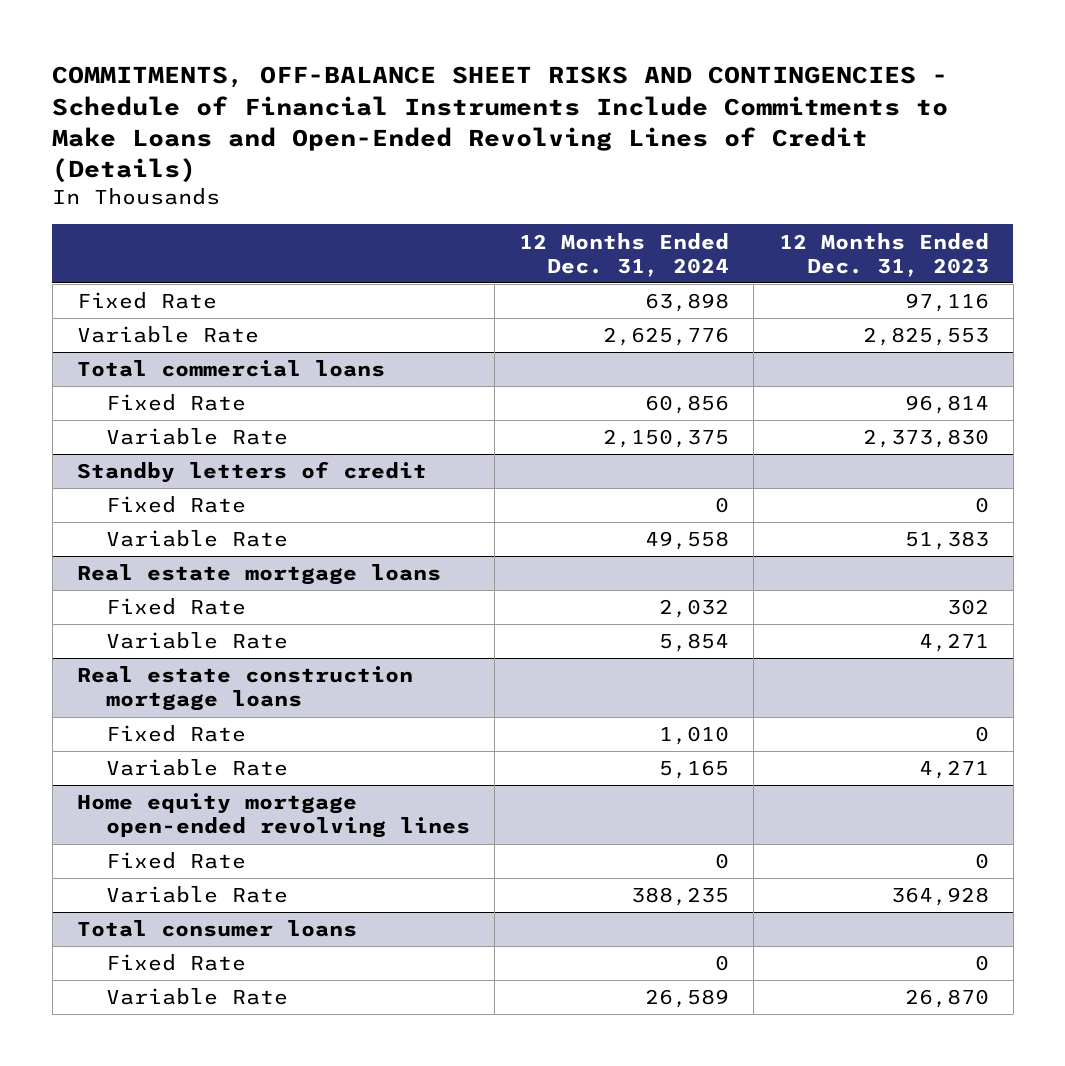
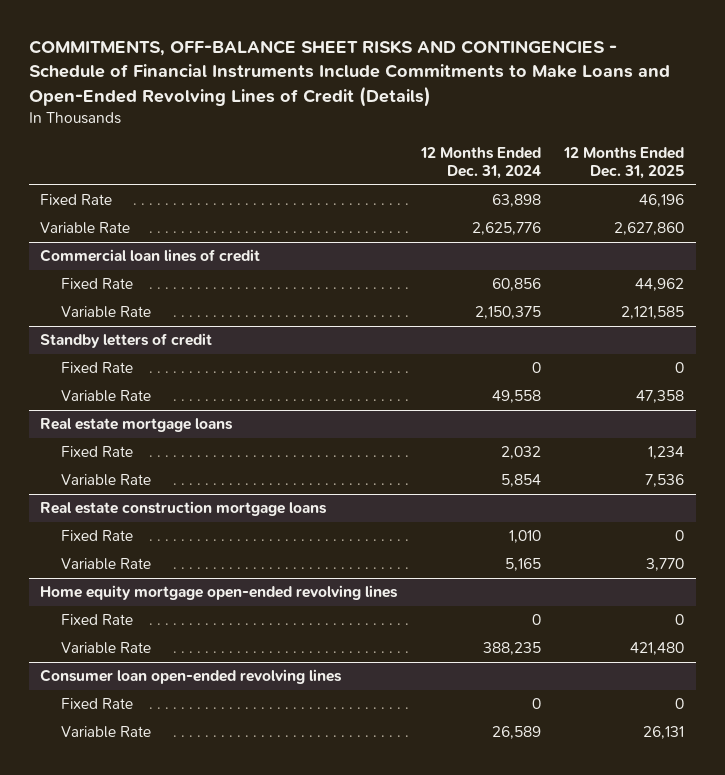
[778,232,989,277] 12 Months Ended Dec. 31, 2023 -> none
none -> [563,146,685,180] 12 Months Ended Dec. 31, 2025
[76,360,385,378] Total commercial loans -> [40,249,261,263] Commercial loan lines of credit
[76,920,357,938] Total consumer loans -> [40,669,343,685] Consumer loan open-ended revolving lines

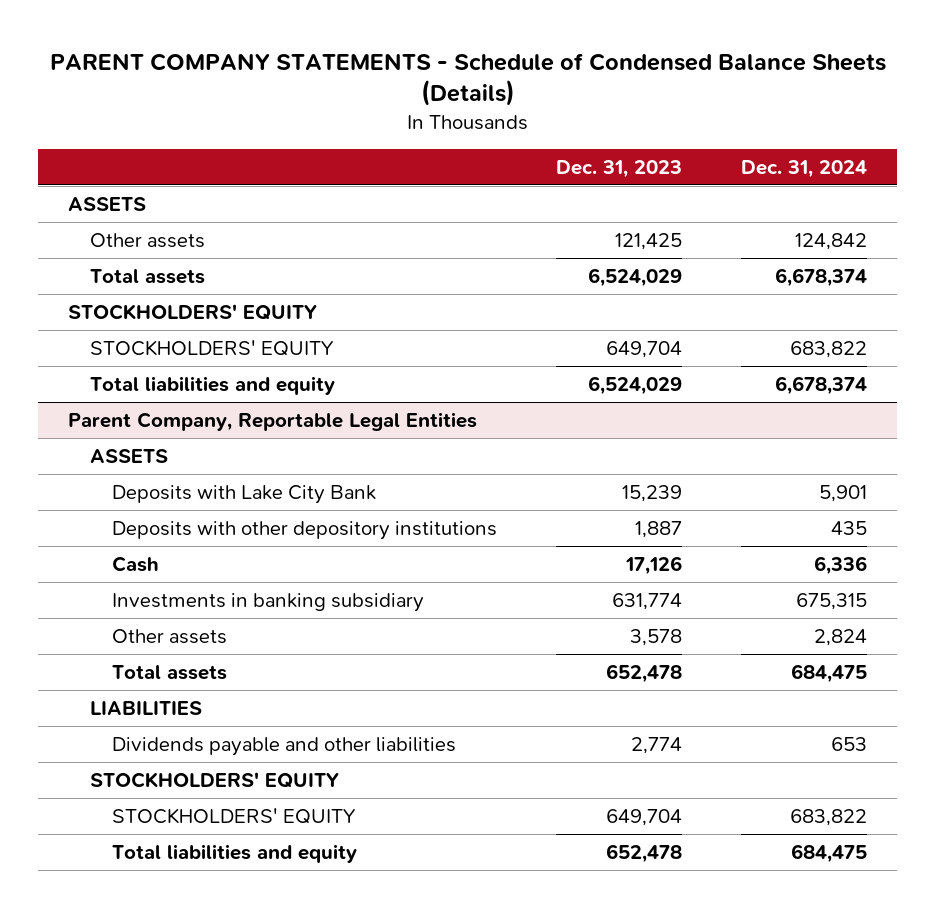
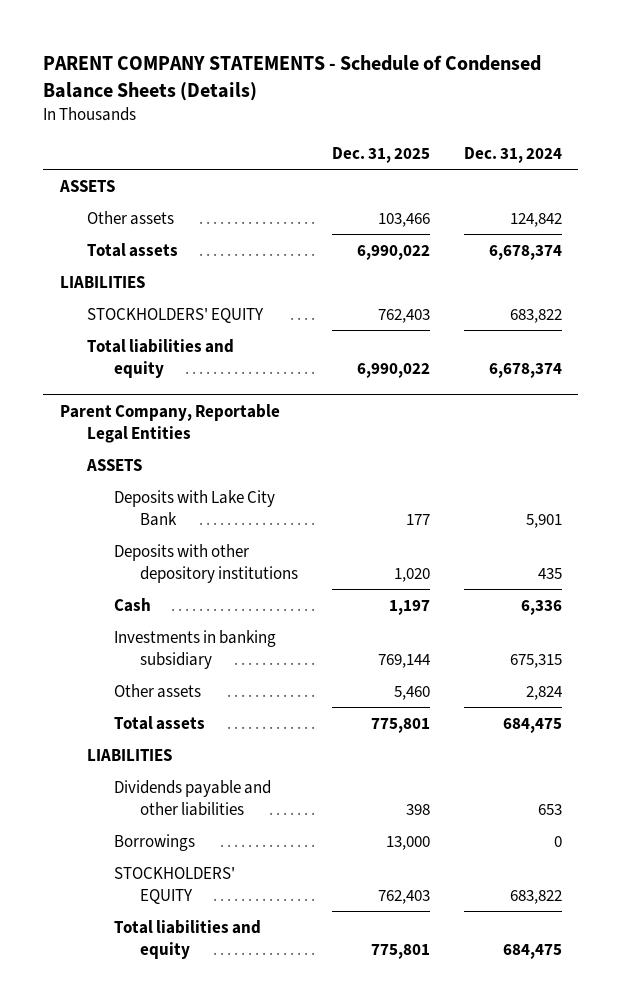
[556,159,683,178] Dec. 31, 2023 -> none
none -> [331,146,430,163] Dec. 31, 2025
[67,303,317,320] STOCKHOLDERS' EQUITY -> none
none -> [60,275,146,288] LIABILITIES
[90,771,340,788] STOCKHOLDERS' EQUITY -> none
none -> [113,833,195,851] Borrowings

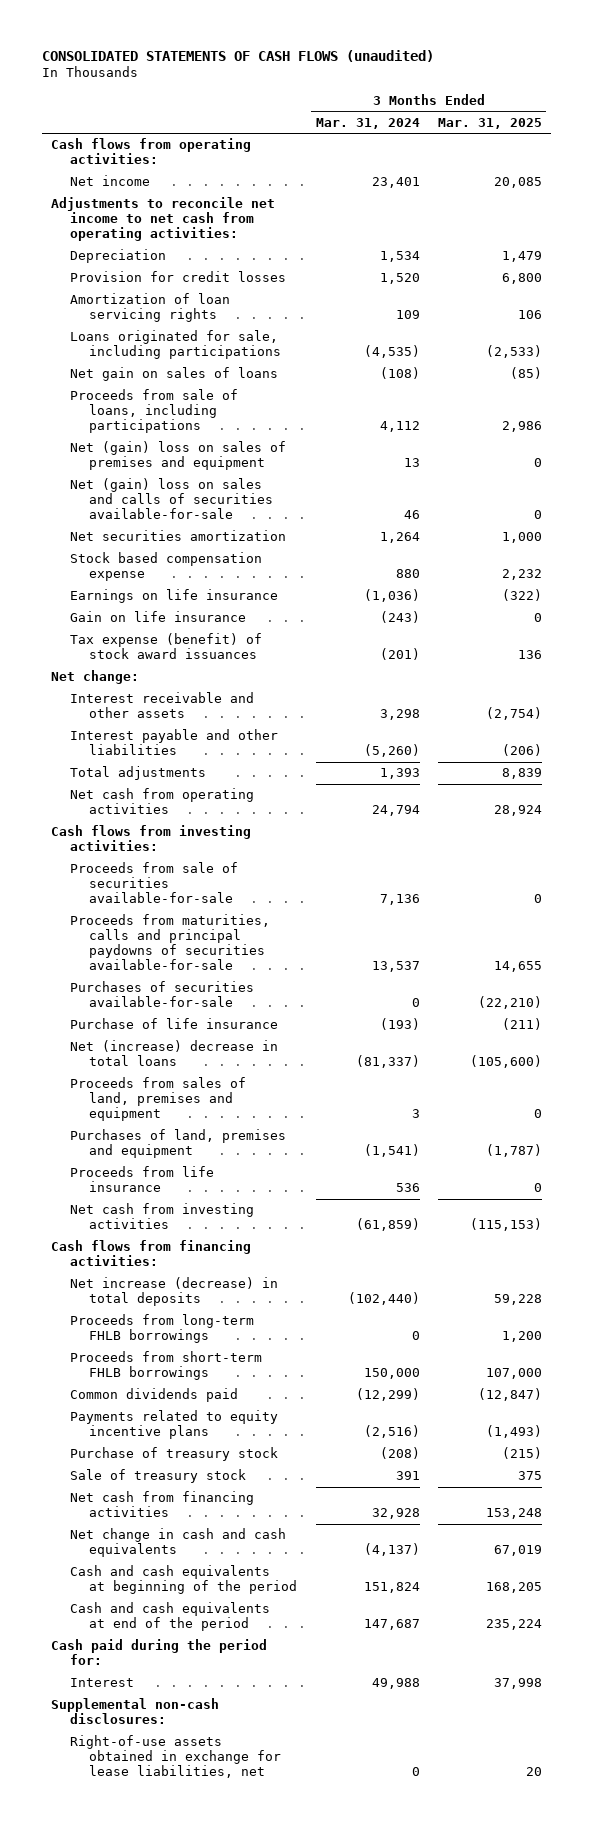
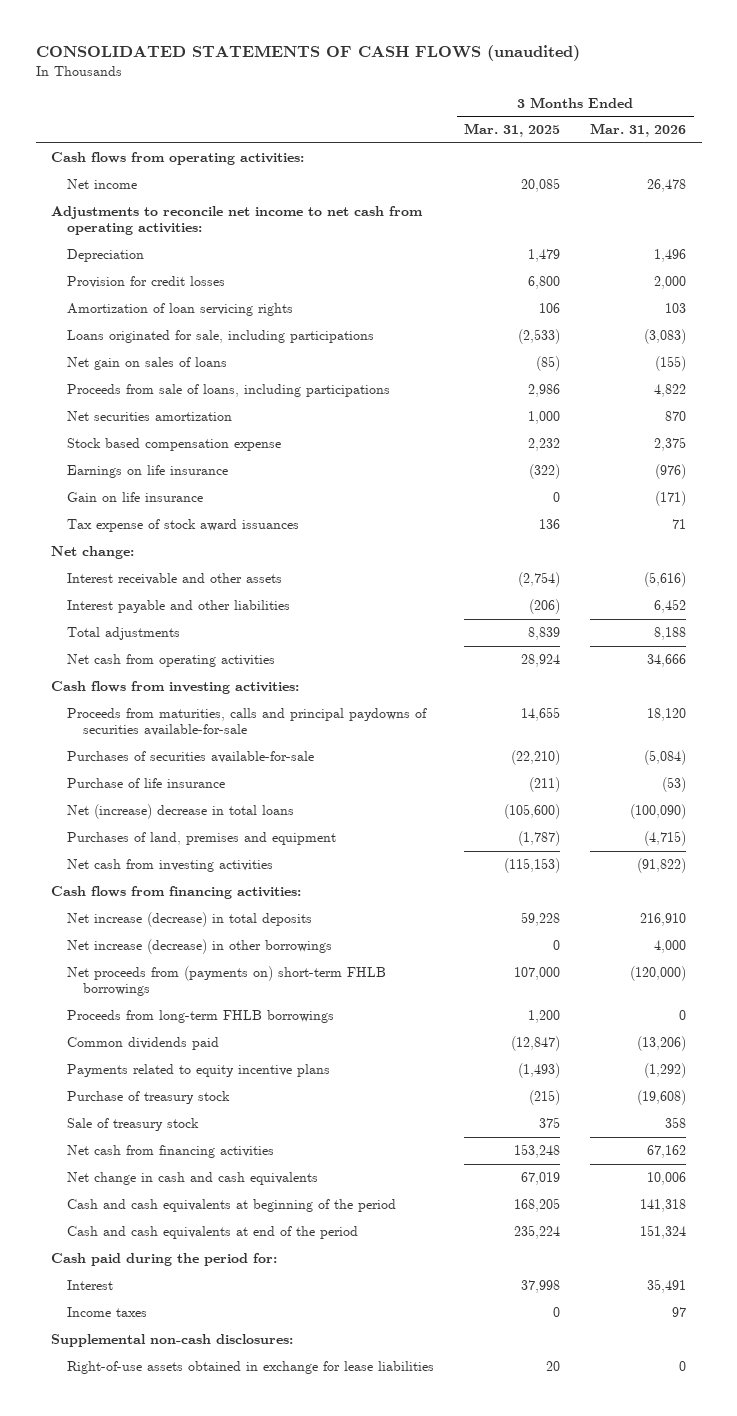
[315,117,420,129] Mar. 31, 2024 -> none
none -> [590,123,687,138] Mar. 31, 2026
[70,441,287,471] Net (gain) loss on sales of premises and equipment -> none
[70,478,274,520] Net (gain) loss on sales and calls of securities available-for-sale -> none
[70,633,263,660] Tax expense (benefit) of stock award issuances -> [66,519,299,533] Tax expense of stock award issuances
[70,862,239,904] Proceeds from sale of securities available-for-sale -> none
[70,1077,247,1122] Proceeds from sales of land, premises and equipment -> none
[70,1166,215,1193] Proceeds from life insurance -> none
none -> [66,939,332,955] Net increase (decrease) in other borrowings
none -> [66,966,386,997] Net proceeds from (payments on) short-term FHLB borrowings
[70,1351,263,1381] Proceeds from short-term FHLB borrowings -> none
none -> [66,1307,147,1318] Income taxes
[70,1735,282,1779] Right-of-use assets obtained in exchange for lease liabilities, net -> [66,1361,434,1375] Right-of-use assets obtained in exchange for lease liabilities

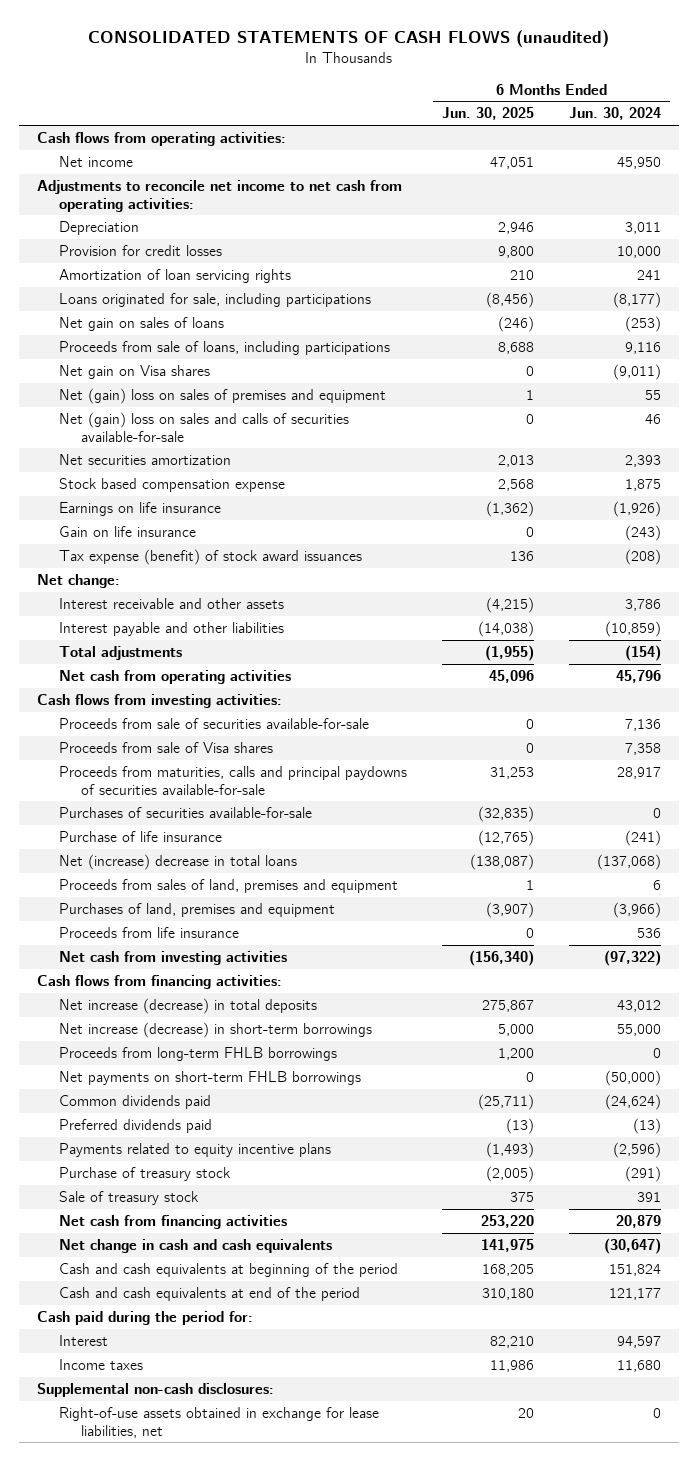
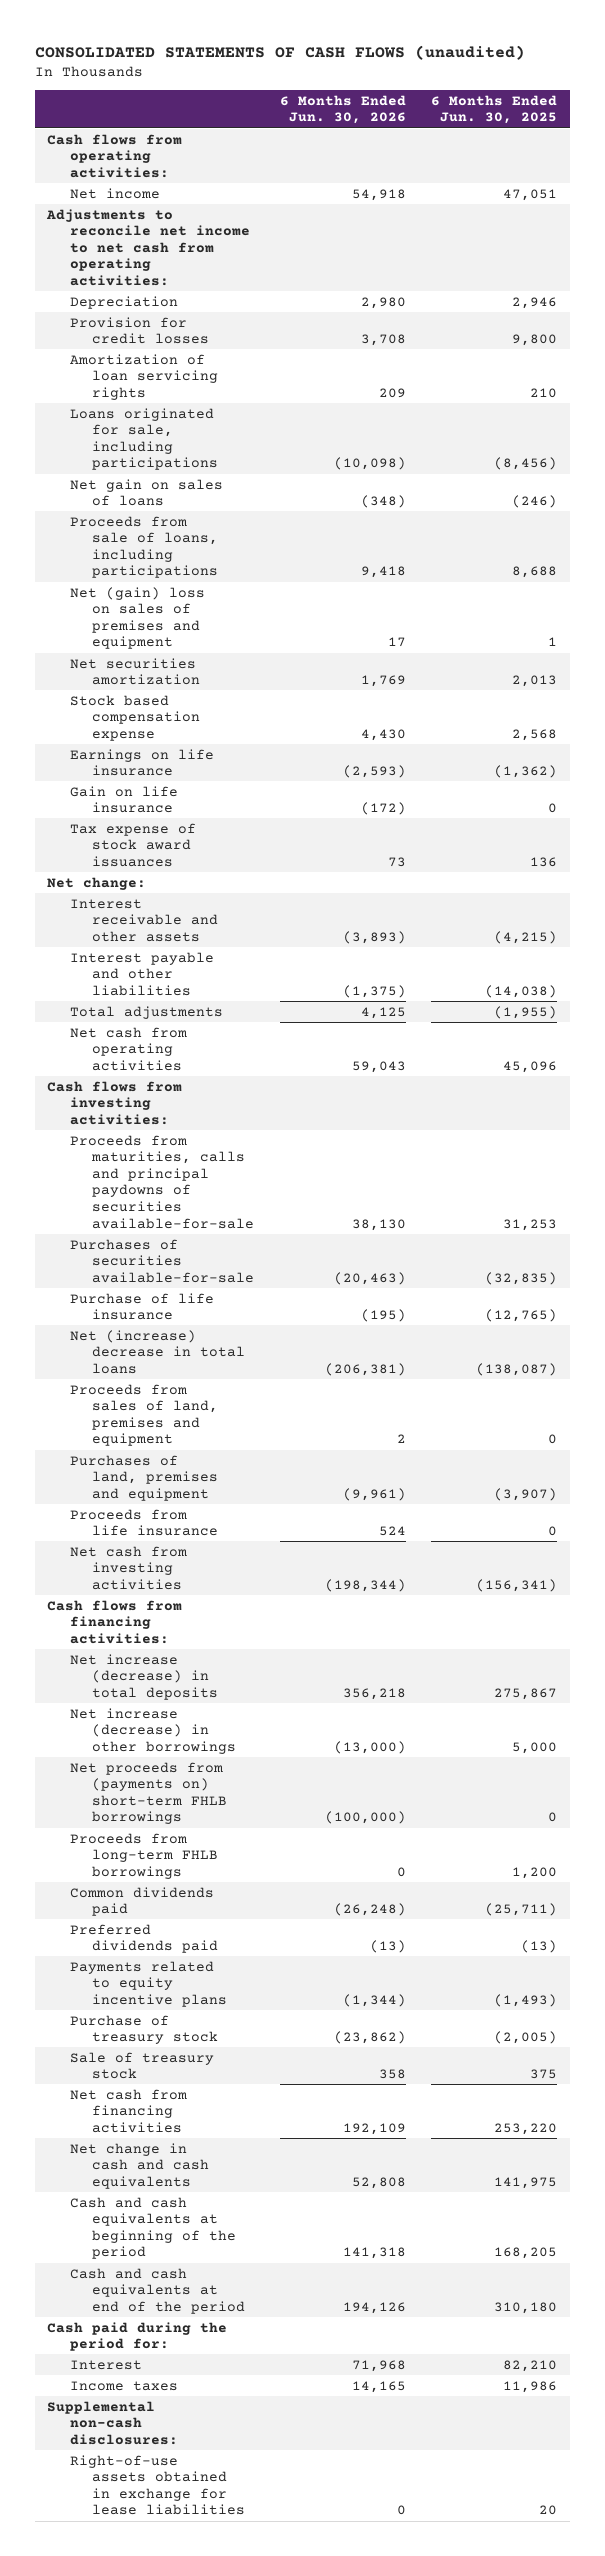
[569,107,662,121] Jun. 30, 2024 -> none
none -> [279,94,406,125] 6 Months Ended Jun. 30, 2026
[59,364,211,379] Net gain on Visa shares -> none
[59,411,350,442] Net (gain) loss on sales and calls of securities available-for-sale -> none
[59,548,363,565] Tax expense (benefit) of stock award issuances -> [69,822,196,867] Tax expense of stock award issuances
[59,717,370,729] Proceeds from sale of securities available-for-sale -> none
[59,741,274,753] Proceeds from sale of Visa shares -> none
[526,879,535,890] 1 -> [548,1434,558,1445] 0
[469,949,535,966] (156,340) -> [476,1578,558,1592] (156,341)
[59,1021,373,1038] Net increase (decrease) in short-term borrowings -> [69,1707,237,1754] Net increase (decrease) in other borrowings
none -> [69,1761,228,1825] Net proceeds from (payments on) short-term FHLB borrowings
[59,1070,362,1085] Net payments on short-term FHLB borrowings -> none
[59,1406,380,1438] Right-of-use assets obtained in exchange for lease liabilities, net -> [69,2454,246,2516] Right-of-use assets obtained in exchange for lease liabilities

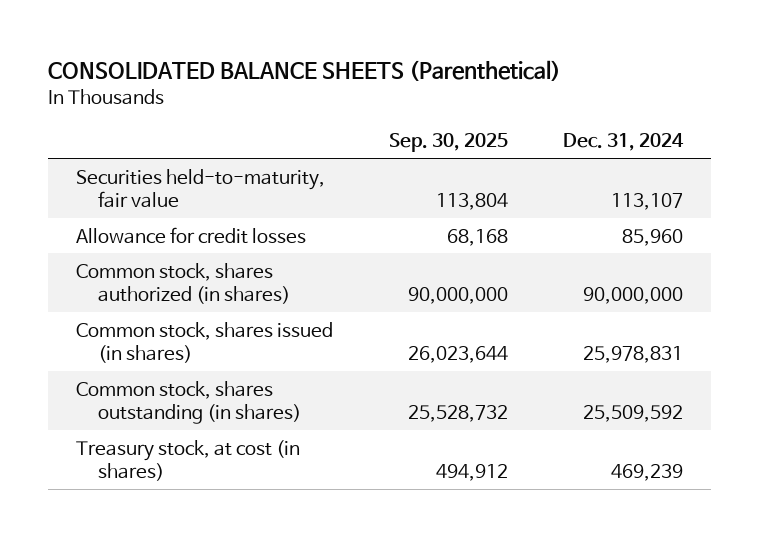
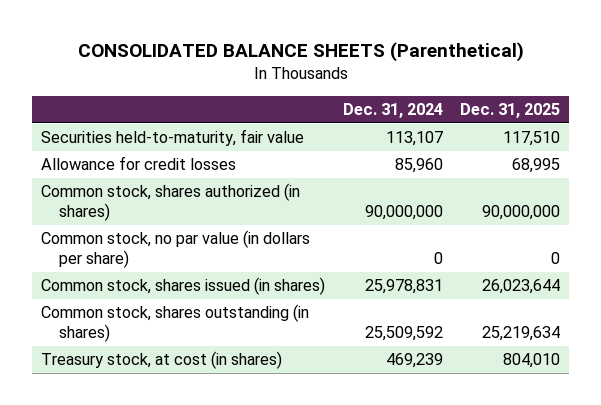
[388,133,508,153] Sep. 30, 2025 -> none
none -> [460,102,561,118] Dec. 31, 2025
none -> [40,230,310,269] Common stock, no par value (in dollars per share)

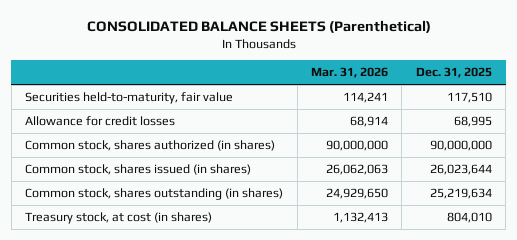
[342,102,443,118] Dec. 31, 2024 -> none
none -> [311,67,389,79] Mar. 31, 2026
[40,230,310,269] Common stock, no par value (in dollars per share) -> none

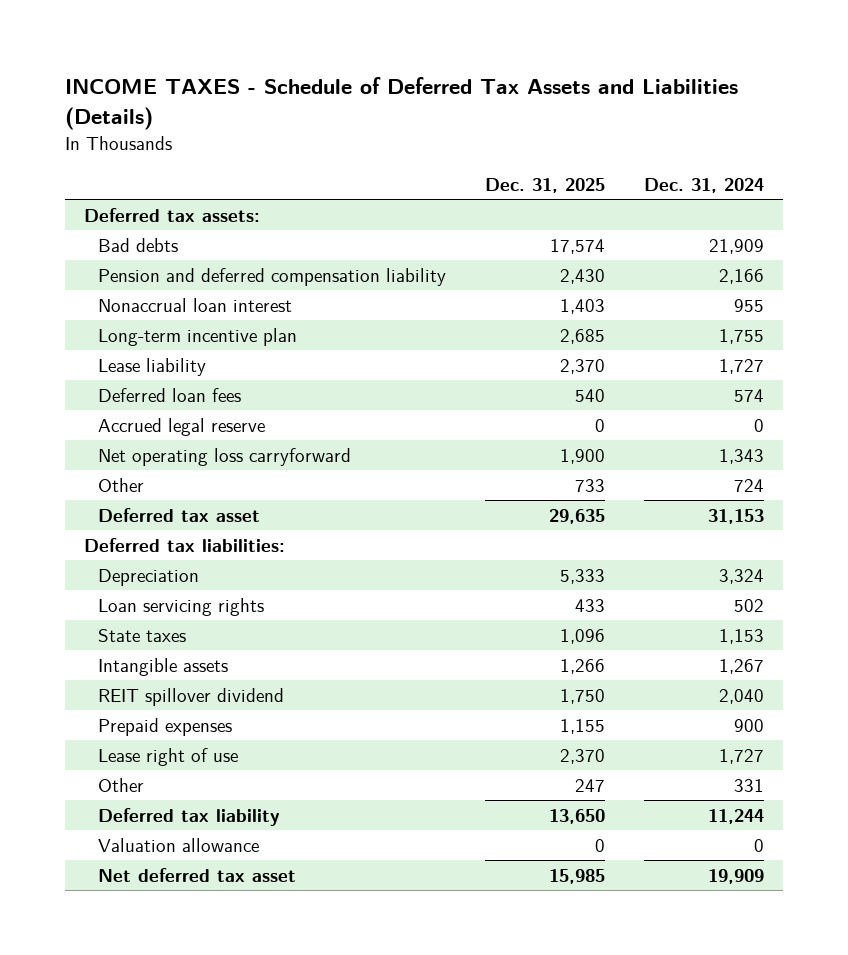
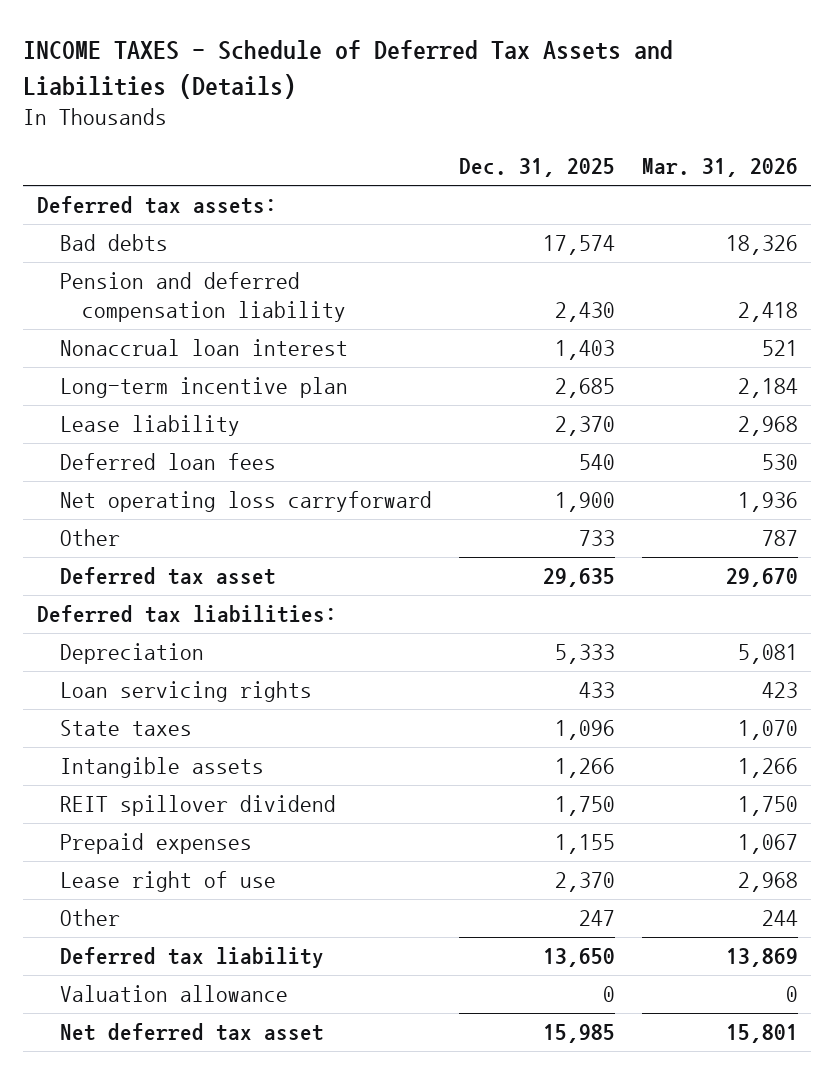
[643,177,764,193] Dec. 31, 2024 -> none
none -> [641,158,798,178] Mar. 31, 2026
[97,417,265,436] Accrued legal reserve -> none

